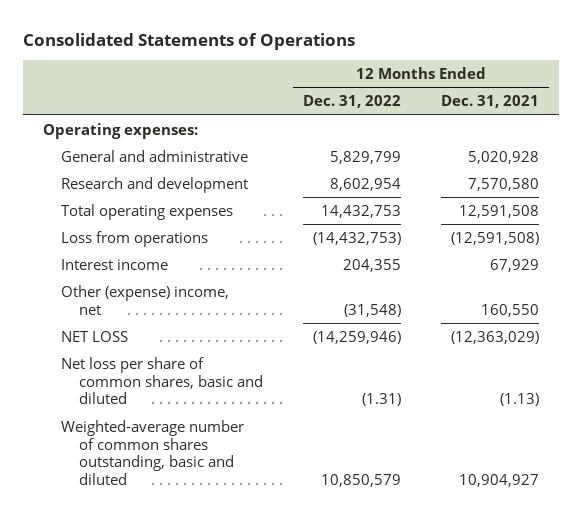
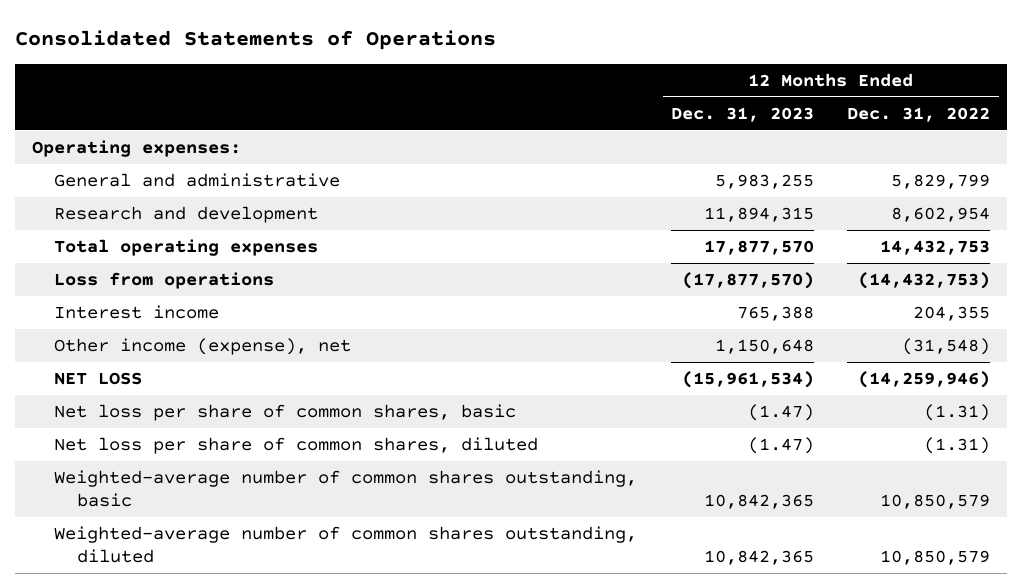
[440,94,539,108] Dec. 31, 2021 -> none
none -> [670,106,814,122] Dec. 31, 2023
[61,284,230,315] Other (expense) income, net -> [54,338,352,356] Other income (expense), net
[61,356,263,405] Net loss per share of common shares, basic and diluted -> [54,404,517,422] Net loss per share of common shares, basic
none -> [54,437,539,455] Net loss per share of common shares, diluted
[61,419,245,486] Weighted-average number of common shares outstanding, basic and diluted -> [54,470,638,507] Weighted-average number of common shares outstanding, basic
none -> [54,526,638,563] Weighted-average number of common shares outstanding, diluted

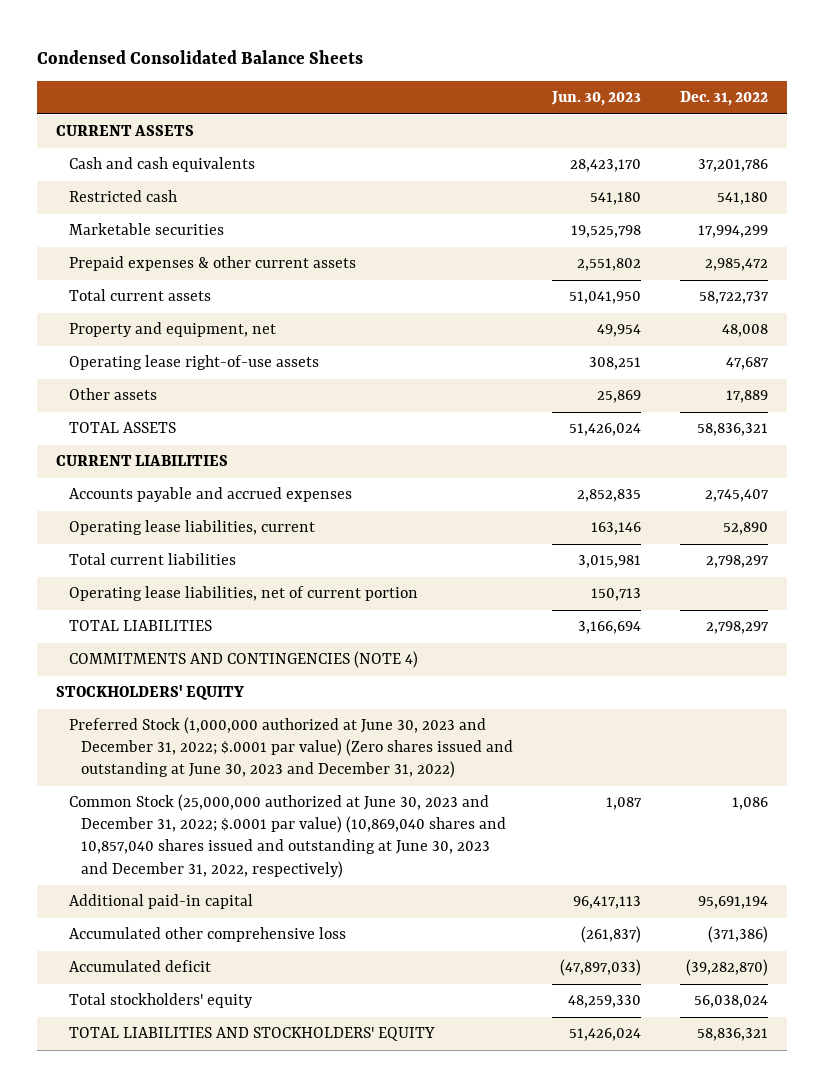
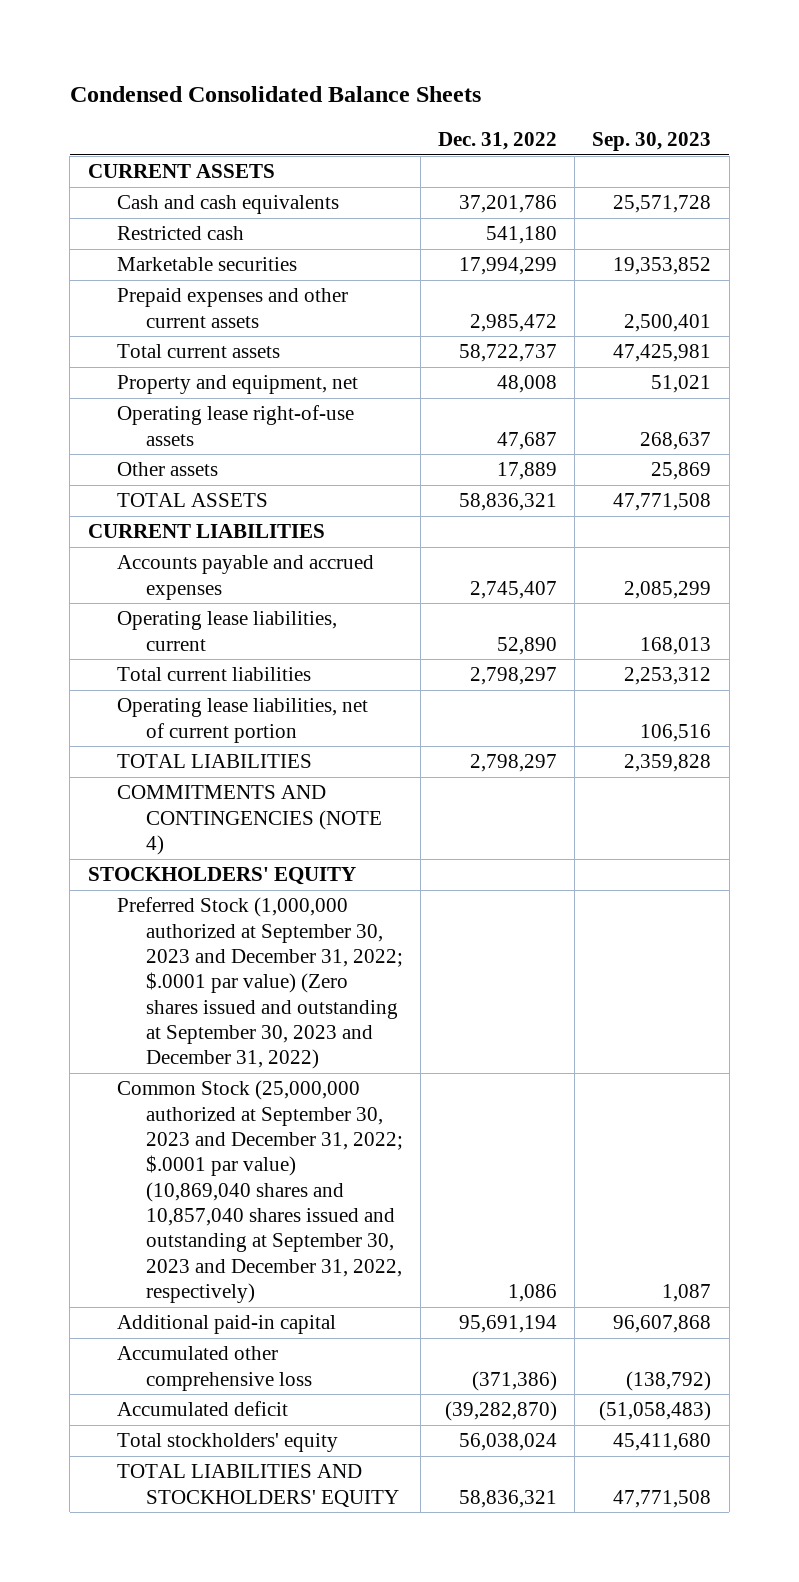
[551,91,642,107] Jun. 30, 2023 -> none
none -> [592,131,712,151] Sep. 30, 2023
[68,256,356,272] Prepaid expenses & other current assets -> [116,288,348,328] Prepaid expenses and other current assets
[68,717,514,779] Preferred Stock (1,000,000 authorized at June 30, 2023 and December 31, 2022; $.0001 par value) (Zero shares issued and outstanding at June 30, 2023 and December 31, 2022) -> [116,897,403,1070] Preferred Stock (1,000,000 authorized at September 30, 2023 and December 31, 2022; $.0001 par value) (Zero shares issued and outstanding at September 30, 2023 and December 31, 2022)
[68,794,507,878] Common Stock (25,000,000 authorized at June 30, 2023 and December 31, 2022; $.0001 par value) (10,869,040 shares and 10,857,040 shares issued and outstanding at June 30, 2023 and December 31, 2022, respectively) -> [116,1080,403,1304] Common Stock (25,000,000 authorized at September 30, 2023 and December 31, 2022; $.0001 par value) (10,869,040 shares and 10,857,040 shares issued and outstanding at September 30, 2023 and December 31, 2022, respectively)

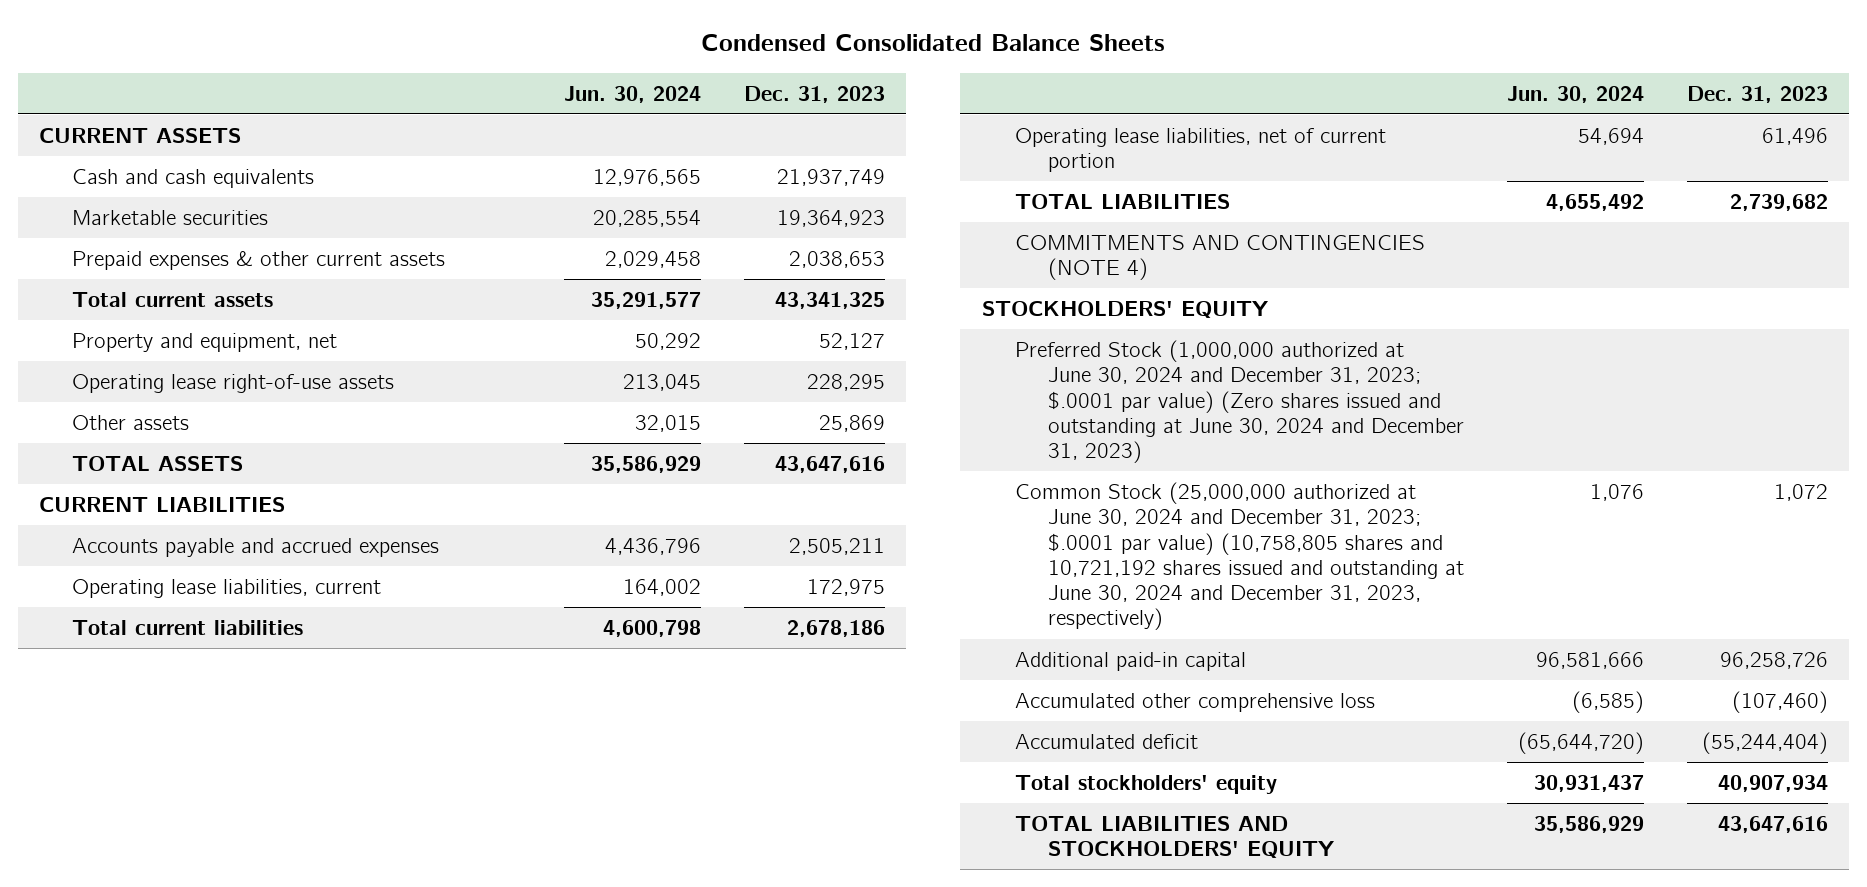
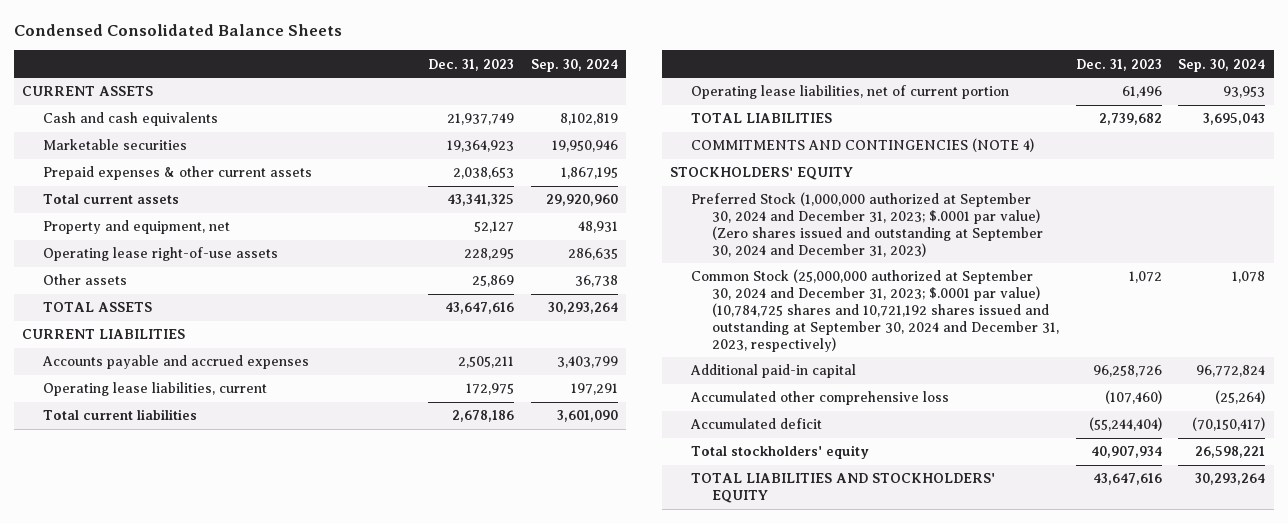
[564,85,702,103] Jun. 30, 2024 -> none
none -> [530,58,618,72] Sep. 30, 2024
[1015,340,1465,464] Preferred Stock (1,000,000 authorized at June 30, 2024 and December 31, 2023; $.0001 par value) (Zero shares issued and outstanding at June 30, 2024 and December 31, 2023) -> [691,192,1043,257] Preferred Stock (1,000,000 authorized at September 30, 2024 and December 31, 2023; $.0001 par value) (Zero shares issued and outstanding at September 30, 2024 and December 31, 2023)
[1015,482,1465,631] Common Stock (25,000,000 authorized at June 30, 2024 and December 31, 2023; $.0001 par value) (10,758,805 shares and 10,721,192 shares issued and outstanding at June 30, 2024 and December 31, 2023, respectively) -> [691,269,1059,352] Common Stock (25,000,000 authorized at September 30, 2024 and December 31, 2023; $.0001 par value) (10,784,725 shares and 10,721,192 shares issued and outstanding at September 30, 2024 and December 31, 2023, respectively)

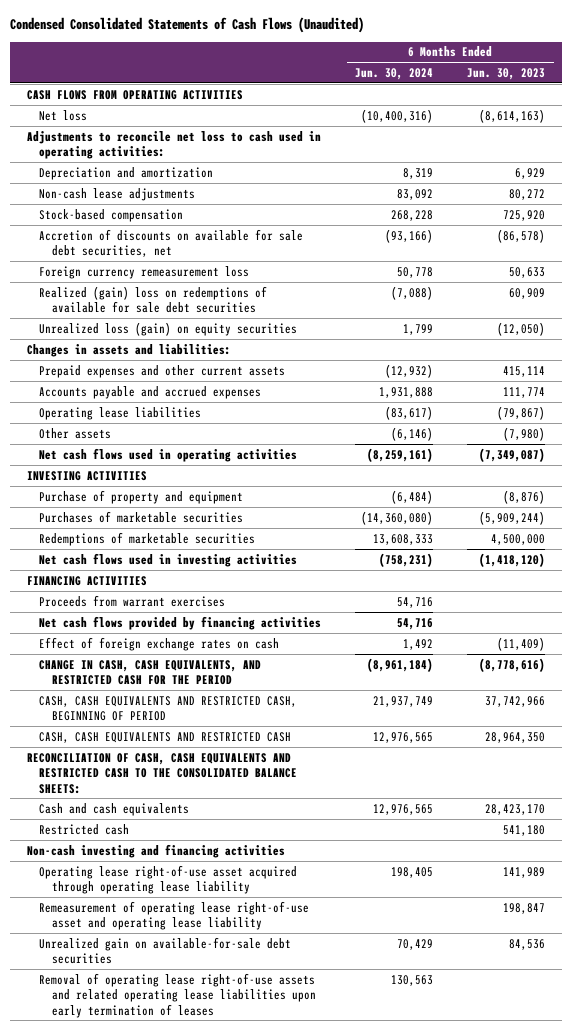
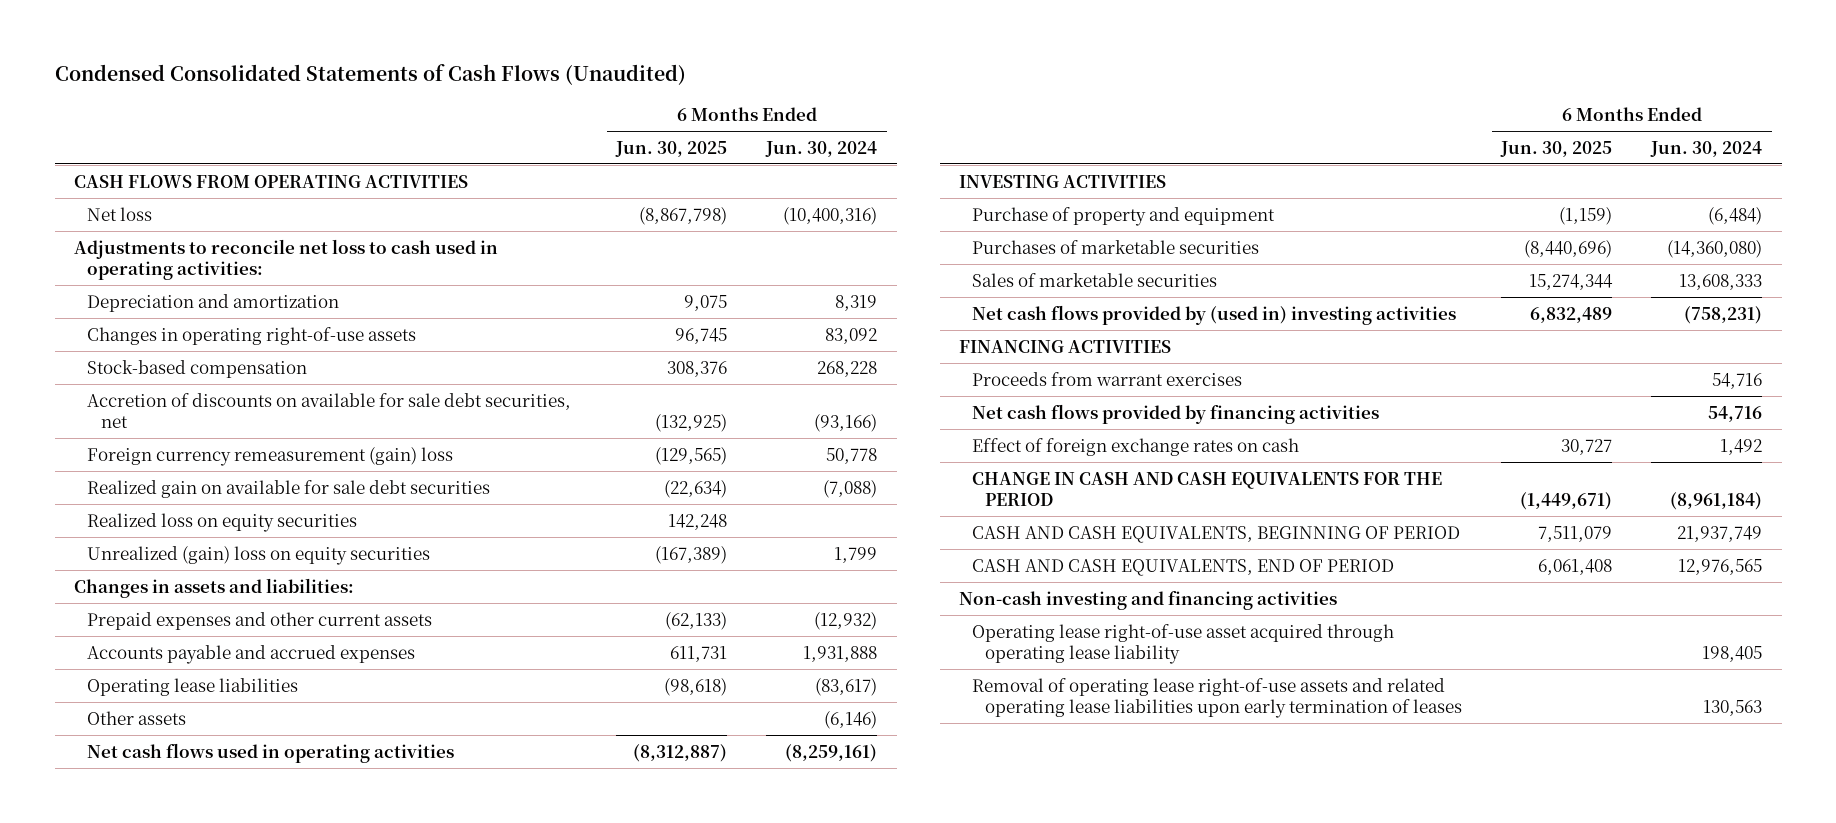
[467,67,546,80] Jun. 30, 2023 -> none
none -> [615,140,728,157] Jun. 30, 2025
[39,187,196,201] Non-cash lease adjustments -> [87,326,417,345] Changes in operating right-of-use assets
[39,265,250,279] Foreign currency remeasurement loss -> [87,446,454,466] Foreign currency remeasurement (gain) loss
[39,285,268,314] Realized (gain) loss on redemptions of available for sale debt securities -> [87,479,491,498] Realized gain on available for sale debt securities
none -> [87,512,358,532] Realized loss on equity securities
[39,321,298,336] Unrealized loss (gain) on equity securities -> [87,545,431,565] Unrealized (gain) loss on equity securities
[39,531,256,546] Redemptions of marketable securities -> [972,272,1218,287] Sales of marketable securities
[39,552,298,567] Net cash flows used in investing activities -> [972,304,1457,325] Net cash flows provided by (used in) investing activities
[27,752,298,794] RECONCILIATION OF CASH, CASH EQUIVALENTS AND RESTRICTED CASH TO THE CONSOLIDATED BALANCE SHEETS: -> none
[39,802,190,816] Cash and cash equivalents -> none
[39,823,130,835] Restricted cash -> none
[39,659,262,686] CHANGE IN CASH, CASH EQUIVALENTS, AND RESTRICTED CASH FOR THE PERIOD -> [972,471,1443,507] CHANGE IN CASH AND CASH EQUIVALENTS FOR THE PERIOD
[39,695,298,722] CASH, CASH EQUIVALENTS AND RESTRICTED CASH, BEGINNING OF PERIOD -> [972,525,1461,543] CASH AND CASH EQUIVALENTS, BEGINNING OF PERIOD
[39,731,292,743] CASH, CASH EQUIVALENTS AND RESTRICTED CASH -> [972,558,1395,576] CASH AND CASH EQUIVALENTS, END OF PERIOD
[39,900,310,931] Remeasurement of operating lease right-of-use asset and operating lease liability -> none
[39,936,292,965] Unrealized gain on available-for-sale debt securities -> none

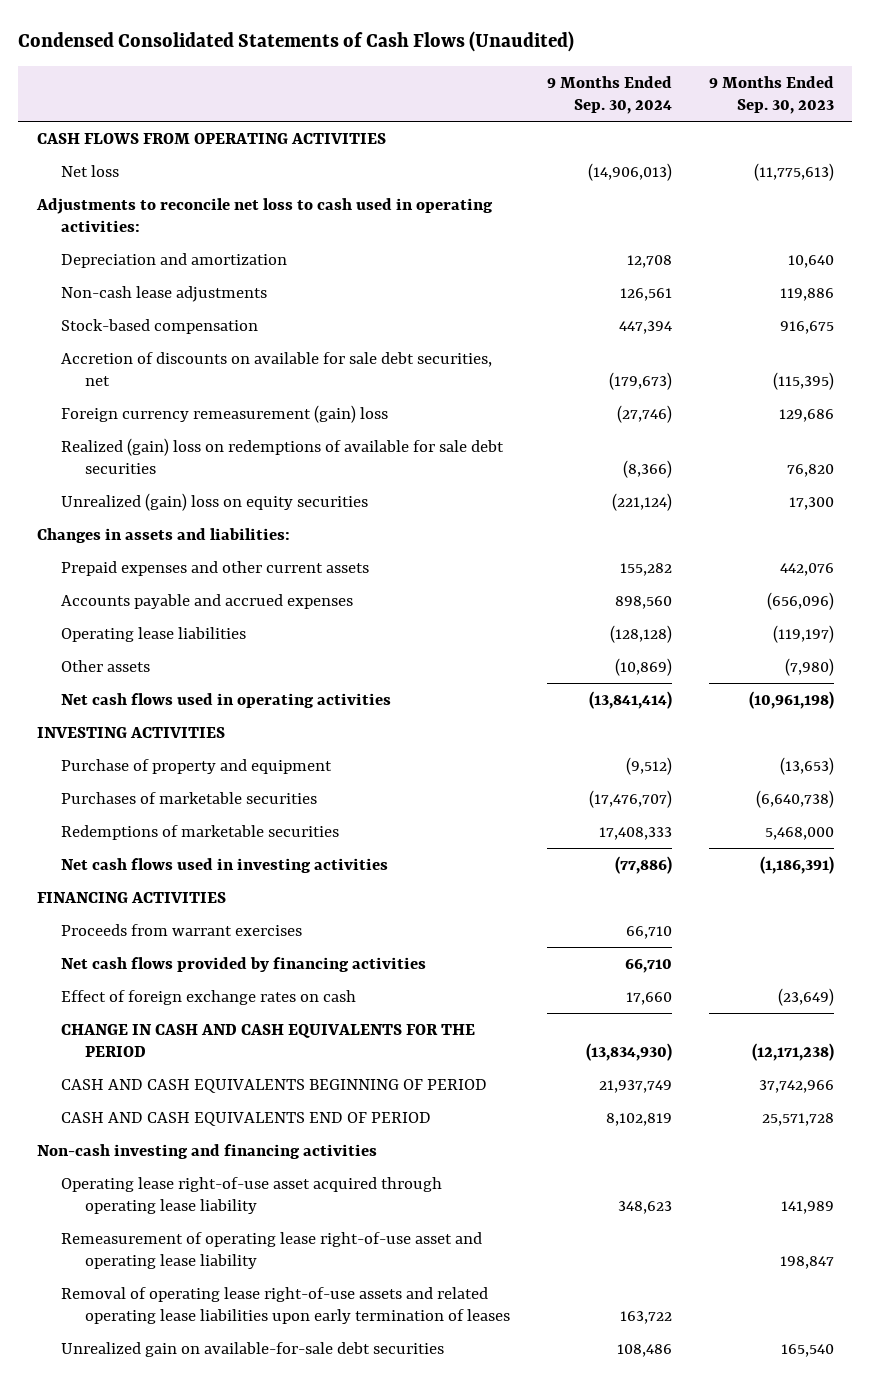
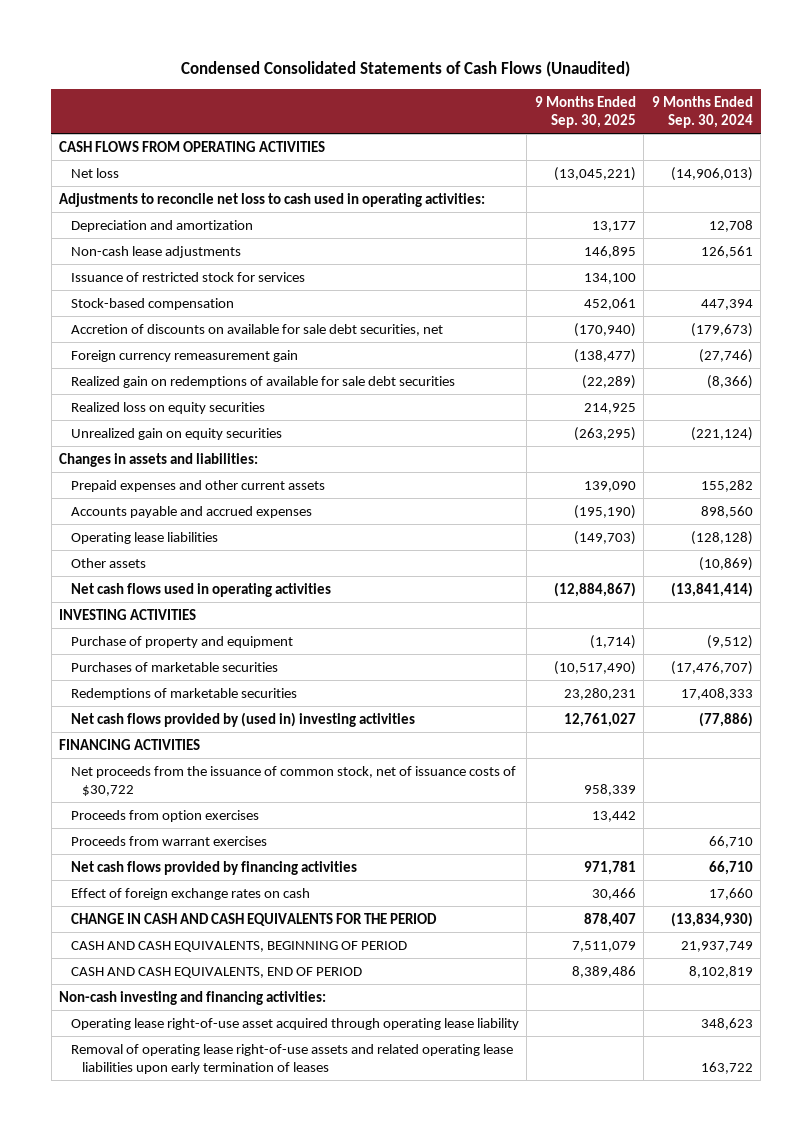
[708,75,834,115] 9 Months Ended Sep. 30, 2023 -> none
none -> [534,96,636,129] 9 Months Ended Sep. 30, 2025
none -> [70,272,305,283] Issuance of restricted stock for services
[61,404,389,423] Foreign currency remeasurement (gain) loss -> [70,350,298,363] Foreign currency remeasurement gain
[61,437,505,475] Realized (gain) loss on redemptions of available for sale debt securities -> [70,376,455,389] Realized gain on redemptions of available for sale debt securities
none -> [70,402,265,415] Realized loss on equity securities
[61,492,369,511] Unrealized (gain) loss on equity securities -> [70,428,282,441] Unrealized gain on equity securities
[61,857,389,873] Net cash flows used in investing activities -> [70,712,415,728] Net cash flows provided by (used in) investing activities
none -> [70,766,516,796] Net proceeds from the issuance of common stock, net of issuance costs of $30,722
none -> [70,810,259,823] Proceeds from option exercises
[61,1078,488,1093] CASH AND CASH EQUIVALENTS BEGINNING OF PERIOD -> [70,941,407,953] CASH AND CASH EQUIVALENTS, BEGINNING OF PERIOD
[61,1111,432,1126] CASH AND CASH EQUIVALENTS END OF PERIOD -> [70,967,362,979] CASH AND CASH EQUIVALENTS, END OF PERIOD
[36,1143,377,1159] Non-cash investing and financing activities -> [59,991,327,1006] Non-cash investing and financing activities:
[61,1231,483,1270] Remeasurement of operating lease right-of-use asset and operating lease liability -> none
[61,1341,445,1357] Unrealized gain on available-for-sale debt securities -> none

